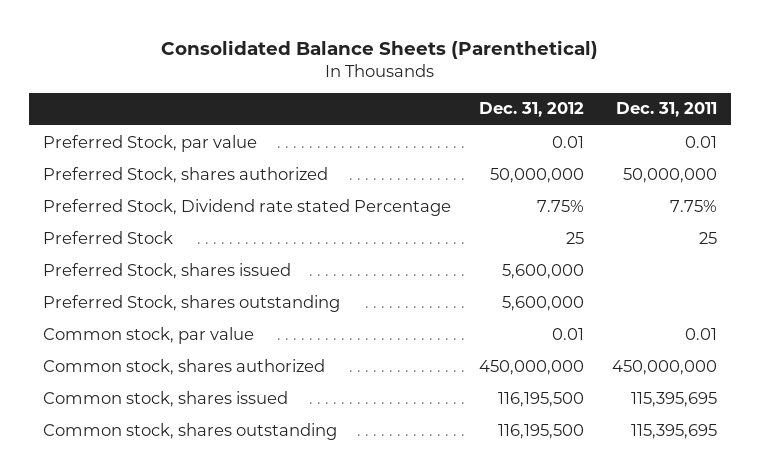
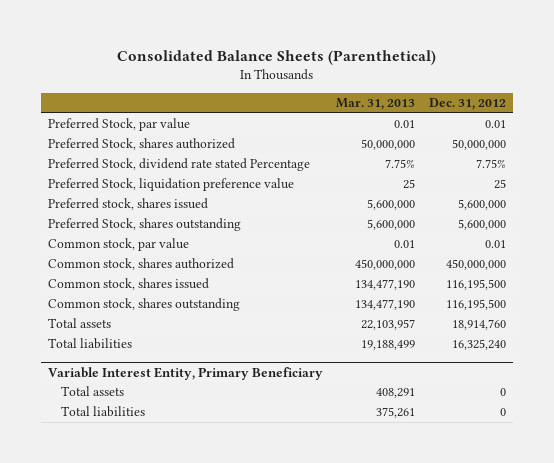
[616,102,718,118] Dec. 31, 2011 -> none
none -> [336,97,416,110] Mar. 31, 2013
[43,198,452,216] Preferred Stock, Dividend rate stated Percentage -> [47,158,310,172] Preferred Stock, dividend rate stated Percentage
[43,230,174,244] Preferred Stock -> [47,178,294,192] Preferred Stock, liquidation preference value
[43,262,292,279] Preferred Stock, shares issued -> [47,198,208,211] Preferred stock, shares issued
none -> [47,318,111,329] Total assets
none -> [47,338,132,350] Total liabilities
none -> [47,366,323,380] Variable Interest Entity, Primary Beneficiary
none -> [60,386,124,397] Total assets
none -> [60,406,145,418] Total liabilities

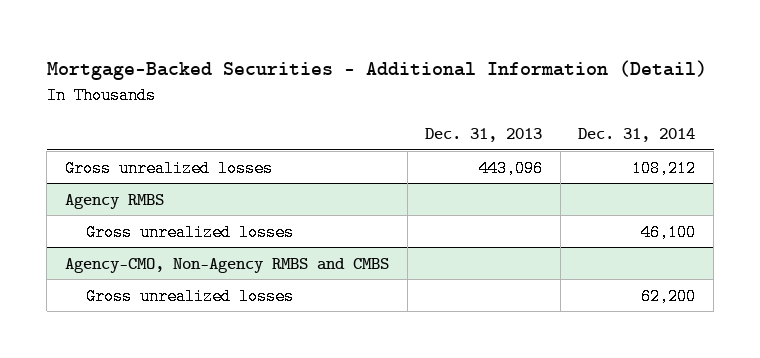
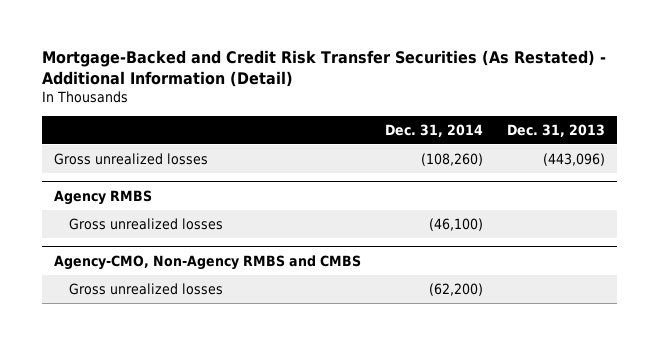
[46,60,707,81] Mortgage-Backed Securities - Additional Information (Detail) -> [41,49,606,88] Mortgage-Backed and Credit Risk Transfer Securities (As Restated) - Additional Information (Detail)
[479,159,544,177] 443,096 -> [542,152,605,166] (443,096)
[632,159,697,177] 108,212 -> [420,152,483,166] (108,260)
[641,223,697,241] 46,100 -> [428,217,483,231] (46,100)
[641,287,697,305] 62,200 -> [428,282,483,296] (62,200)

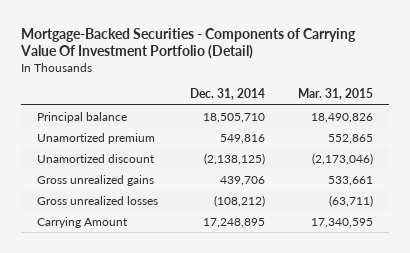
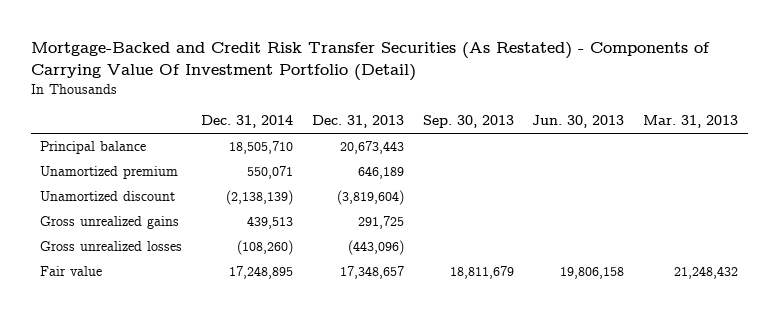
[19,27,356,60] Mortgage-Backed Securities - Components of Carrying Value Of Investment Portfolio (Detail) -> [30,41,710,81] Mortgage-Backed and Credit Risk Transfer Securities (As Restated) - Components of Carrying Value Of Investment Portfolio (Detail)
[298,88,374,101] Mar. 31, 2015 -> none
none -> [311,115,404,129] Dec. 31, 2013
none -> [422,115,514,129] Sep. 30, 2013
none -> [532,115,625,129] Jun. 30, 2013
none -> [643,115,739,129] Mar. 31, 2013
[220,133,266,144] 549,816 -> [246,166,293,180] 550,071
[204,152,266,165] (2,138,125) -> [225,190,293,206] (2,138,139)
[220,175,266,186] 439,706 -> [246,216,293,230] 439,513
[214,194,266,207] (108,212) -> [236,240,293,256] (108,260)
[36,216,128,228] Carrying Amount -> [40,266,103,277] Fair value

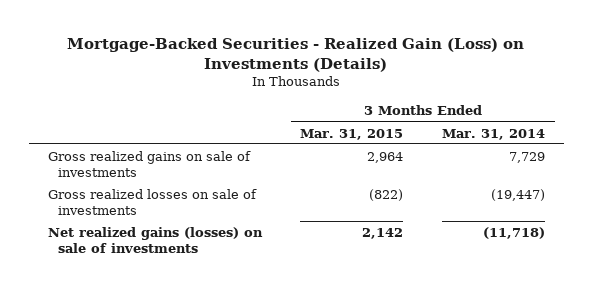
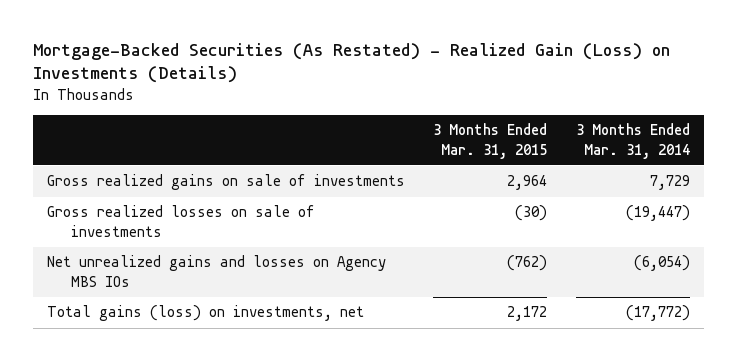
[67,37,525,72] Mortgage-Backed Securities - Realized Gain (Loss) on Investments (Details) -> [32,42,670,84] Mortgage-Backed Securities (As Restated) - Realized Gain (Loss) on Investments (Details)
[369,188,404,201] (822) -> [515,205,548,222] (30)
none -> [46,255,386,287] Net unrealized gains and losses on Agency MBS IOs
[47,226,263,253] Net realized gains (losses) on sale of investments -> [46,305,364,322] Total gains (loss) on investments, net
[362,227,404,239] 2,142 -> [507,306,548,322] 2,172
[482,226,545,239] (11,718) -> [625,305,690,322] (17,772)

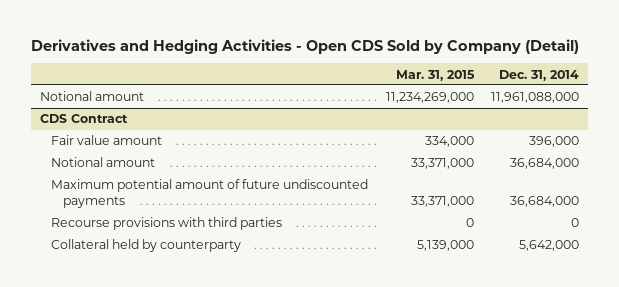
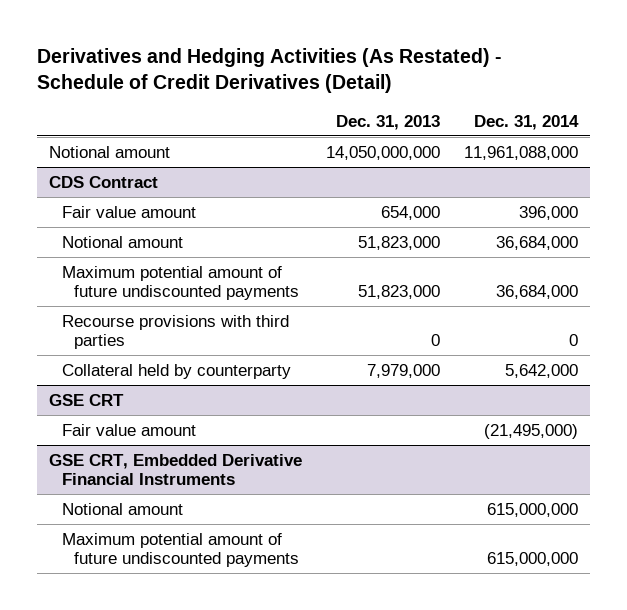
[30,38,579,54] Derivatives and Hedging Activities - Open CDS Sold by Company (Detail) -> [37,48,503,94] Derivatives and Hedging Activities (As Restated) - Schedule of Credit Derivatives (Detail)
[395,69,475,81] Mar. 31, 2015 -> none
none -> [335,114,440,130] Dec. 31, 2013
none -> [49,393,125,406] GSE CRT
none -> [61,423,196,436] Fair value amount
none -> [49,453,303,486] GSE CRT, Embedded Derivative Financial Instruments
none -> [61,502,183,515] Notional amount
none -> [61,532,300,568] Maximum potential amount of future undiscounted payments

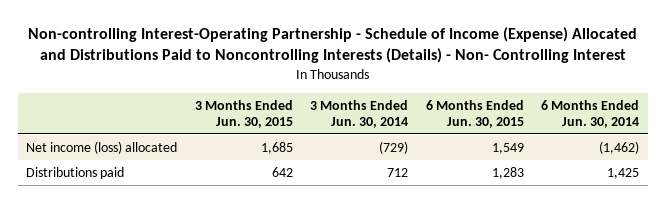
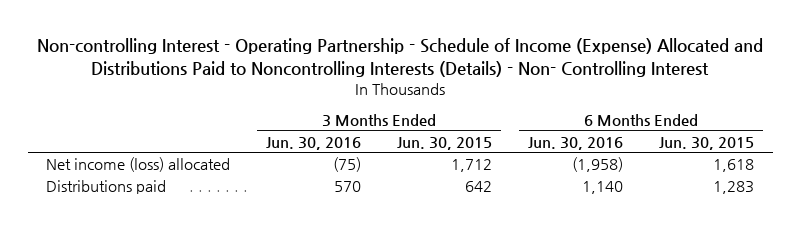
[27,26,637,64] Non-controlling Interest-Operating Partnership - Schedule of Income (Expense) Allocated and Distributions Paid to Noncontrolling Interests (Details) - Non- Controlling Interest -> [37,38,764,78] Non-controlling Interest - Operating Partnership - Schedule of Income (Expense) Allocated and Distributions Paid to Noncontrolling Interests (Details) - Non- Controlling Interest
[310,99,409,128] 3 Months Ended Jun. 30, 2014 -> none
[540,99,639,128] 6 Months Ended Jun. 30, 2014 -> none
none -> [266,136,362,150] Jun. 30, 2016
none -> [528,136,624,150] Jun. 30, 2016
[260,141,293,154] 1,685 -> [451,158,493,172] 1,712
[491,142,524,154] 1,549 -> [713,158,755,172] 1,618

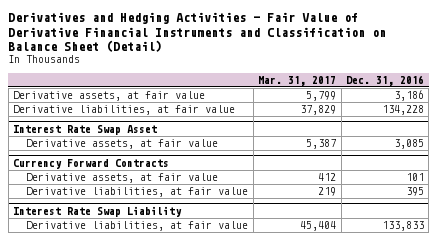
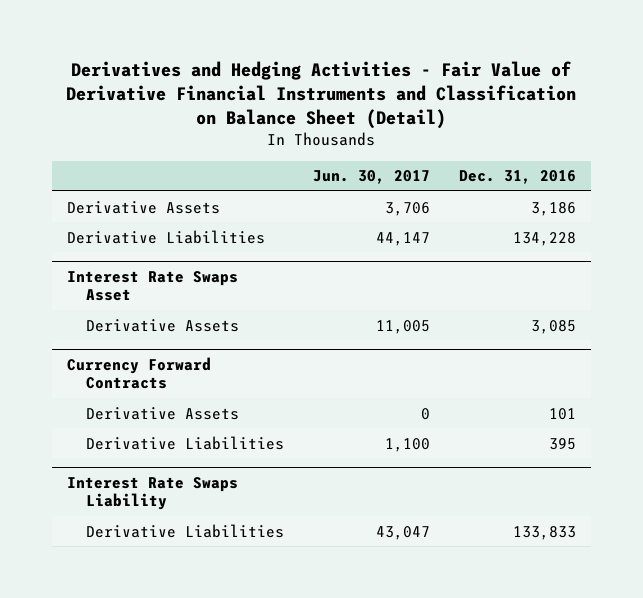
[258,75,337,86] Mar. 31, 2017 -> none
none -> [313,170,431,185] Jun. 30, 2017
[13,91,206,102] Derivative assets, at fair value -> [66,200,220,214] Derivative Assets
[13,105,236,116] Derivative liabilities, at fair value -> [66,229,265,244] Derivative Liabilities
[13,124,158,135] Interest Rate Swap Asset -> [66,270,238,302] Interest Rate Swaps Asset
[26,139,219,150] Derivative assets, at fair value -> [85,318,239,332] Derivative Assets
[26,173,219,184] Derivative assets, at fair value -> [85,406,239,420] Derivative Assets
[26,187,249,198] Derivative liabilities, at fair value -> [85,435,284,450] Derivative Liabilities
[13,205,183,217] Interest Rate Swap Liability -> [66,476,238,511] Interest Rate Swaps Liability
[26,221,249,232] Derivative liabilities, at fair value -> [85,523,284,538] Derivative Liabilities

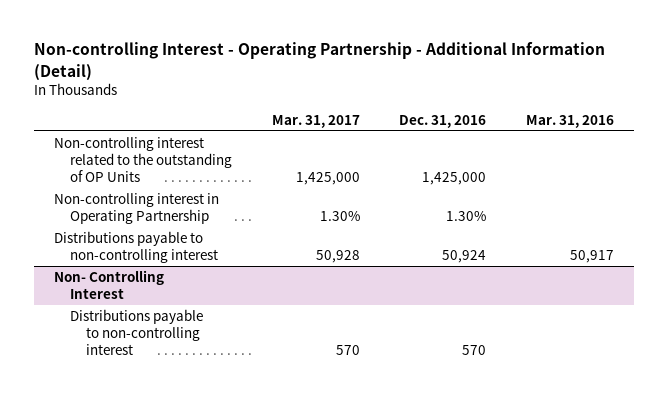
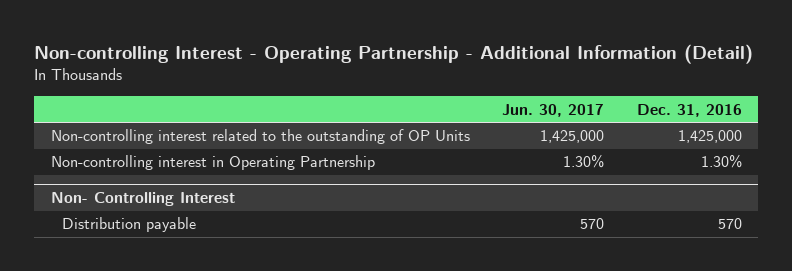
[271,114,360,128] Mar. 31, 2017 -> none
[525,114,614,128] Mar. 31, 2016 -> none
none -> [502,103,605,117] Jun. 30, 2017
[53,231,219,263] Distributions payable to non-controlling interest -> none
[70,309,204,355] Distributions payable to non-controlling interest -> none
none -> [62,217,197,233] Distribution payable

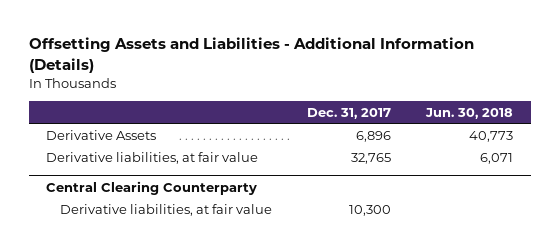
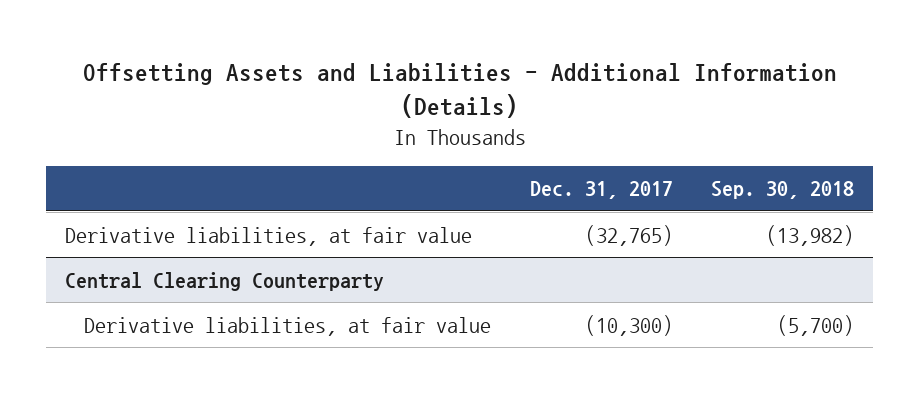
[425,107,514,119] Jun. 30, 2018 -> none
none -> [711,181,855,200] Sep. 30, 2018
[46,129,157,140] Derivative Assets -> none
[351,152,392,164] 32,765 -> [584,224,673,246] (32,765)
[349,204,392,216] 10,300 -> [584,314,673,336] (10,300)

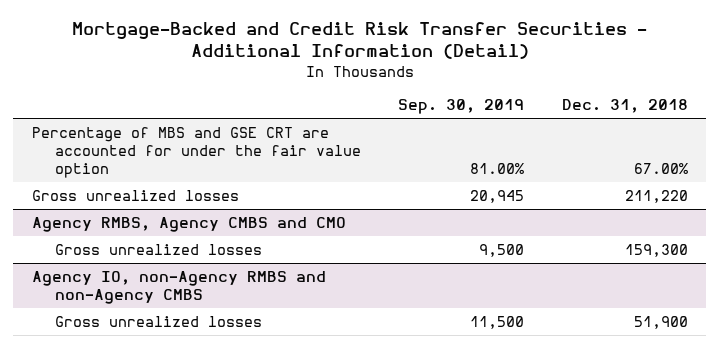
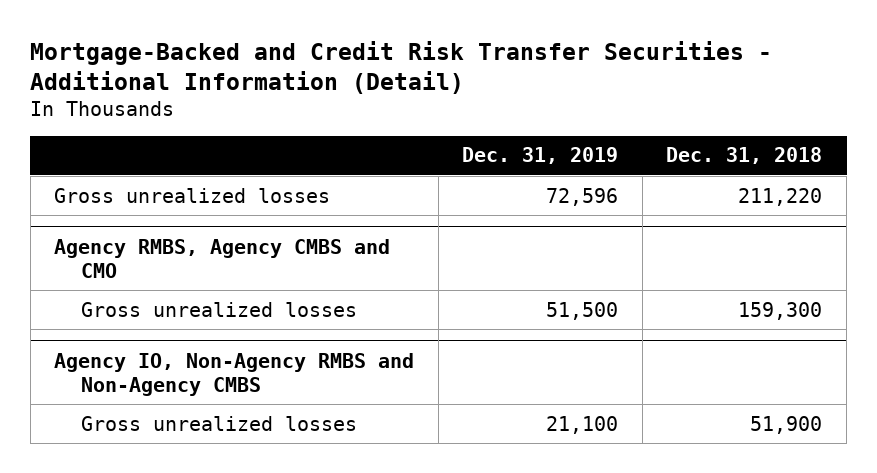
[398,98,525,114] Sep. 30, 2019 -> none
none -> [462,147,619,165] Dec. 31, 2019
[31,127,361,178] Percentage of MBS and GSE CRT are accounted for under the fair value option -> none
[31,271,326,304] Agency IO, non-Agency RMBS and non-Agency CMBS -> [54,352,415,396] Agency IO, Non-Agency RMBS and Non-Agency CMBS

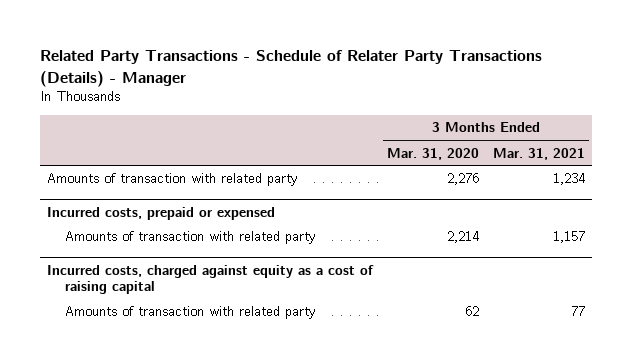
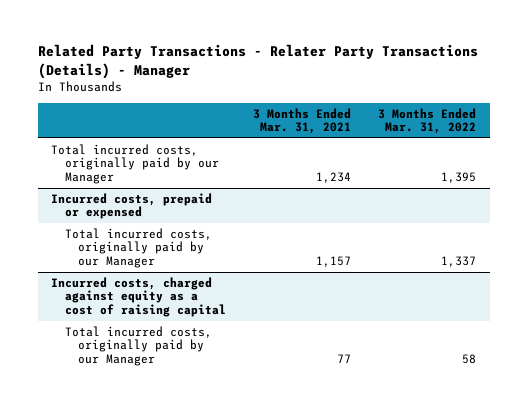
[39,50,542,87] Related Party Transactions - Schedule of Relater Party Transactions (Details) - Manager -> [37,44,478,79] Related Party Transactions - Relater Party Transactions (Details) - Manager
[386,147,479,160] Mar. 31, 2020 -> none
none -> [378,107,477,135] 3 Months Ended Mar. 31, 2022
[46,173,297,187] Amounts of transaction with related party -> [51,143,219,185] Total incurred costs, originally paid by our Manager
[65,231,316,245] Amounts of transaction with related party -> [64,227,212,269] Total incurred costs, originally paid by our Manager
[65,306,316,320] Amounts of transaction with related party -> [64,325,212,367] Total incurred costs, originally paid by our Manager

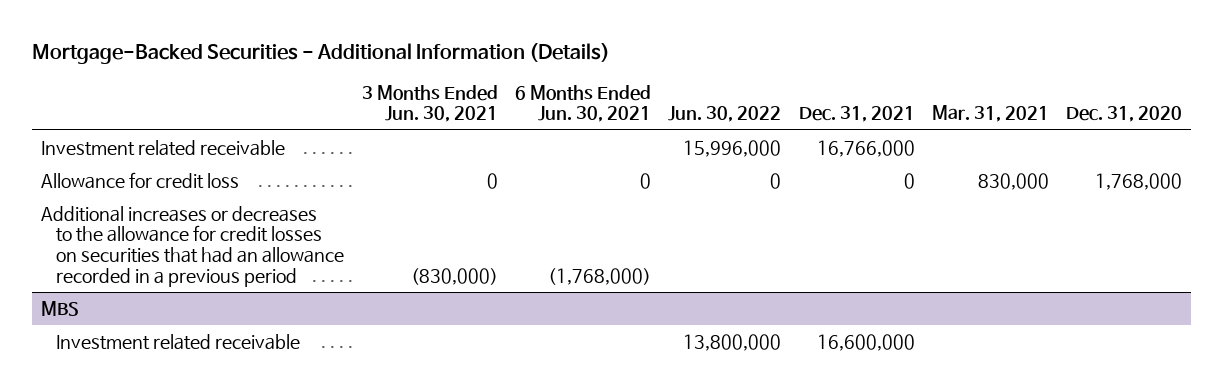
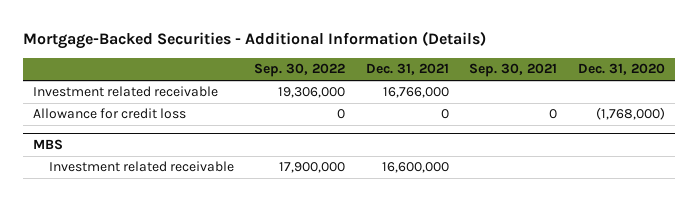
[361,84,498,123] 3 Months Ended Jun. 30, 2021 -> none
[515,84,652,123] 6 Months Ended Jun. 30, 2021 -> none
[668,106,782,123] Jun. 30, 2022 -> none
[932,105,1050,123] Mar. 31, 2021 -> none
none -> [254,63,346,78] Sep. 30, 2022
none -> [469,63,558,78] Sep. 30, 2021
[40,205,345,287] Additional increases or decreases to the allowance for credit losses on securities that had an allowance recorded in a previous period -> none
[1095,172,1183,190] 1,768,000 -> [595,107,665,121] (1,768,000)

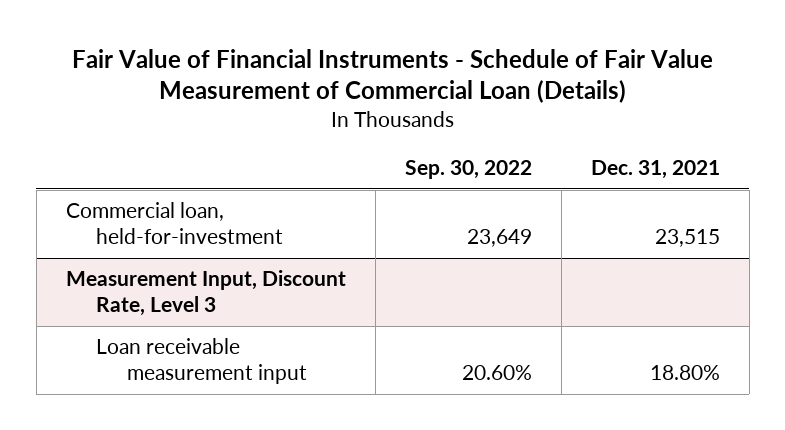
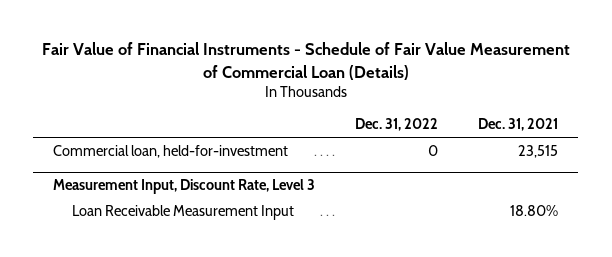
[404,160,532,180] Sep. 30, 2022 -> none
none -> [355,118,439,132] Dec. 31, 2022
[96,338,307,385] Loan receivable measurement input -> [71,204,294,220] Loan Receivable Measurement Input

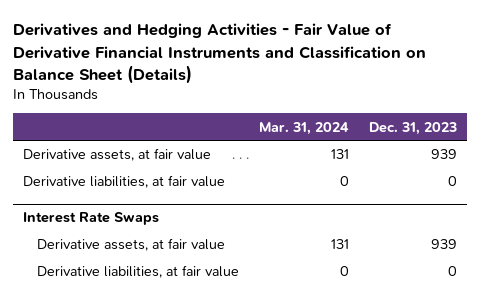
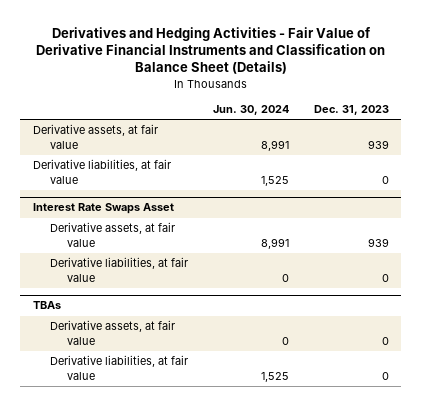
[259,121,350,135] Mar. 31, 2024 -> none
none -> [212,105,289,116] Jun. 30, 2024
[23,212,160,226] Interest Rate Swaps -> [32,203,174,215] Interest Rate Swaps Asset
none -> [32,301,61,310] TBAs
none -> [50,320,176,345] Derivative assets, at fair value
none -> [50,355,189,380] Derivative liabilities, at fair value

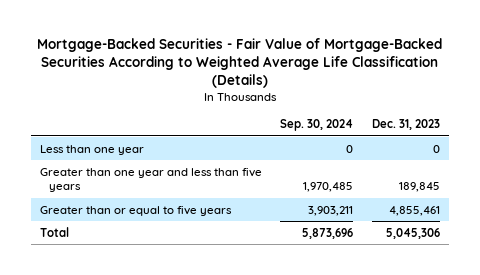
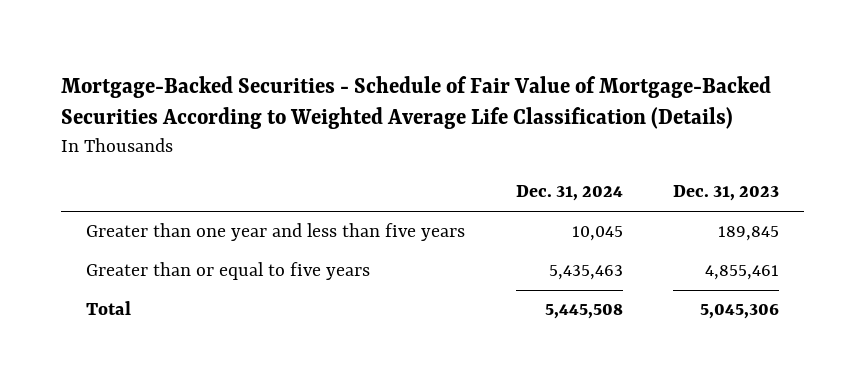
[36,38,442,89] Mortgage-Backed Securities - Fair Value of Mortgage-Backed Securities According to Weighted Average Life Classification (Details) -> [61,75,772,130] Mortgage-Backed Securities - Schedule of Fair Value of Mortgage-Backed Securities According to Weighted Average Life Classification (Details)
[280,119,354,132] Sep. 30, 2024 -> none
none -> [515,185,623,202] Dec. 31, 2024
[40,144,145,155] Less than one year -> none

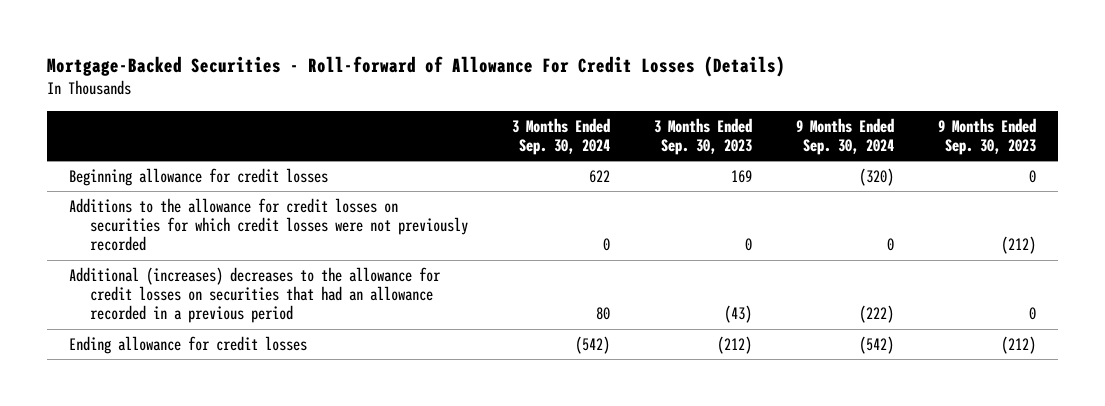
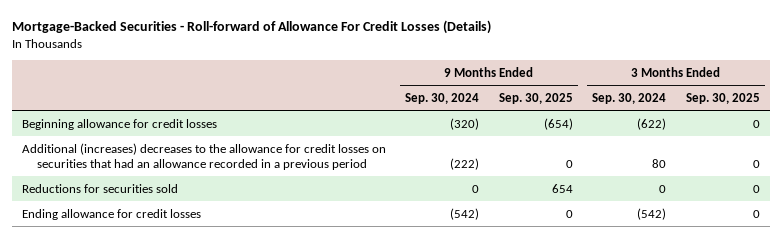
[654,117,753,155] 3 Months Ended Sep. 30, 2023 -> none
[938,117,1037,155] 9 Months Ended Sep. 30, 2023 -> none
none -> [498,92,573,104] Sep. 30, 2025
none -> [685,92,760,104] Sep. 30, 2025
[68,197,469,252] Additions to the allowance for credit losses on securities for which credit losses were not previously recorded -> none
[589,169,611,183] 622 -> [637,117,667,130] (622)
none -> [21,183,178,193] Reductions for securities sold

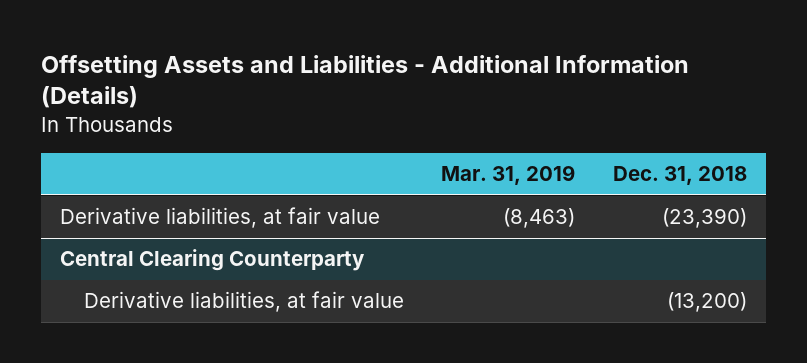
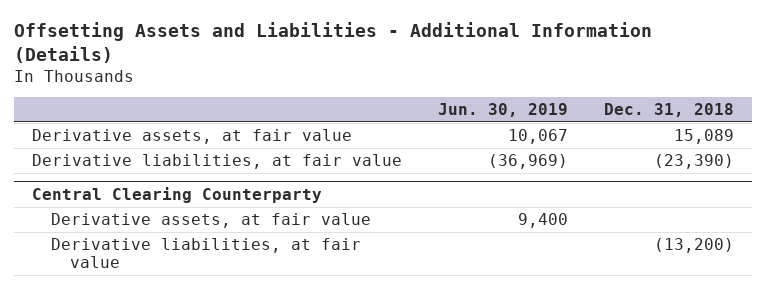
[441,165,576,186] Mar. 31, 2019 -> none
none -> [437,102,568,117] Jun. 30, 2019
none -> [31,129,352,145] Derivative assets, at fair value
none -> [50,213,371,229] Derivative assets, at fair value

